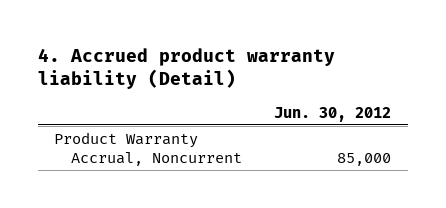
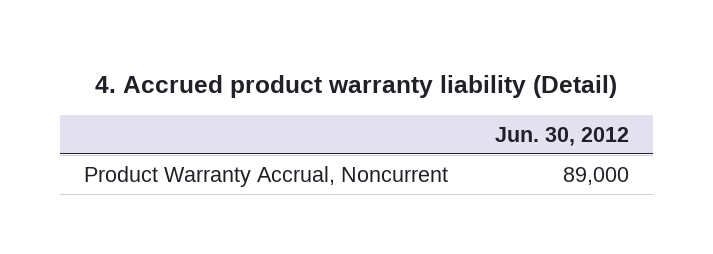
[337,152,392,166] 85,000 -> [563,166,630,185] 89,000

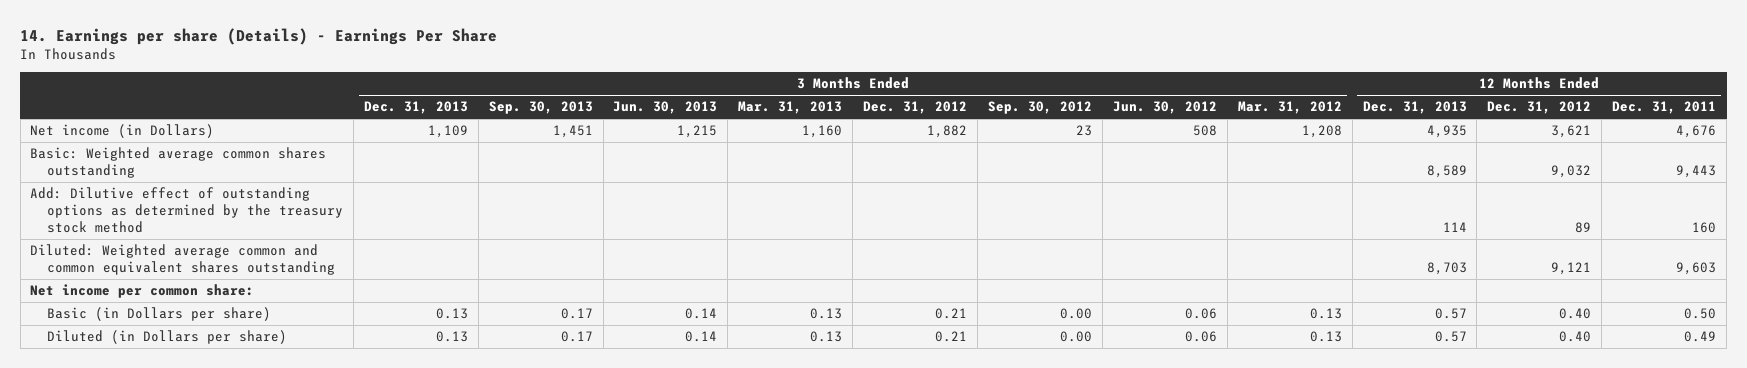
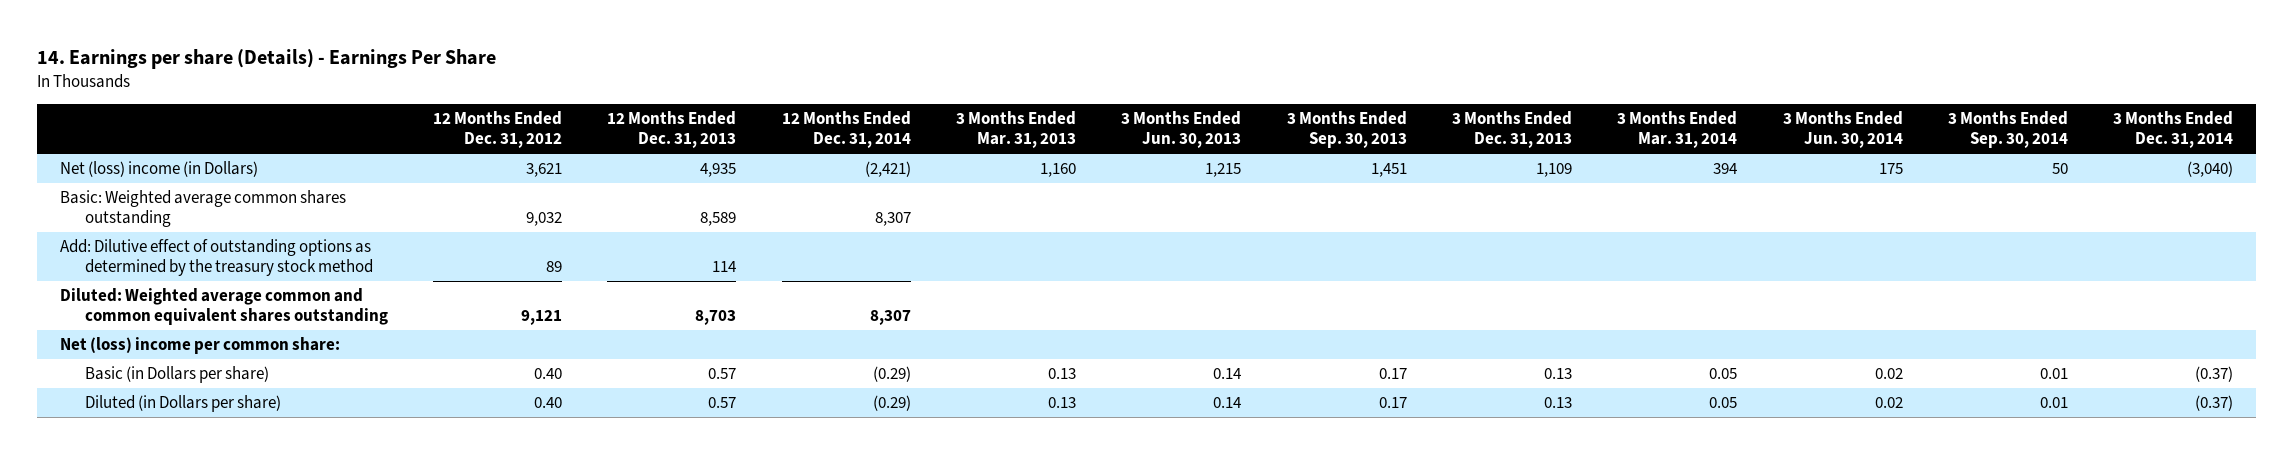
[863,101,968,115] Dec. 31, 2012 -> none
[988,101,1093,115] Sep. 30, 2012 -> none
[1112,101,1217,115] Jun. 30, 2012 -> none
[1237,101,1342,115] Mar. 31, 2012 -> none
[1612,101,1717,115] Dec. 31, 2011 -> none
none -> [781,111,911,149] 12 Months Ended Dec. 31, 2014
none -> [1617,111,1738,149] 3 Months Ended Mar. 31, 2014
none -> [1782,111,1903,149] 3 Months Ended Jun. 30, 2014
none -> [1948,111,2069,149] 3 Months Ended Sep. 30, 2014
none -> [2113,111,2234,149] 3 Months Ended Dec. 31, 2014
[30,124,215,139] Net income (in Dollars) -> [59,161,258,178] Net (loss) income (in Dollars)
[30,284,255,299] Net income per common share: -> [59,337,340,355] Net (loss) income per common share:

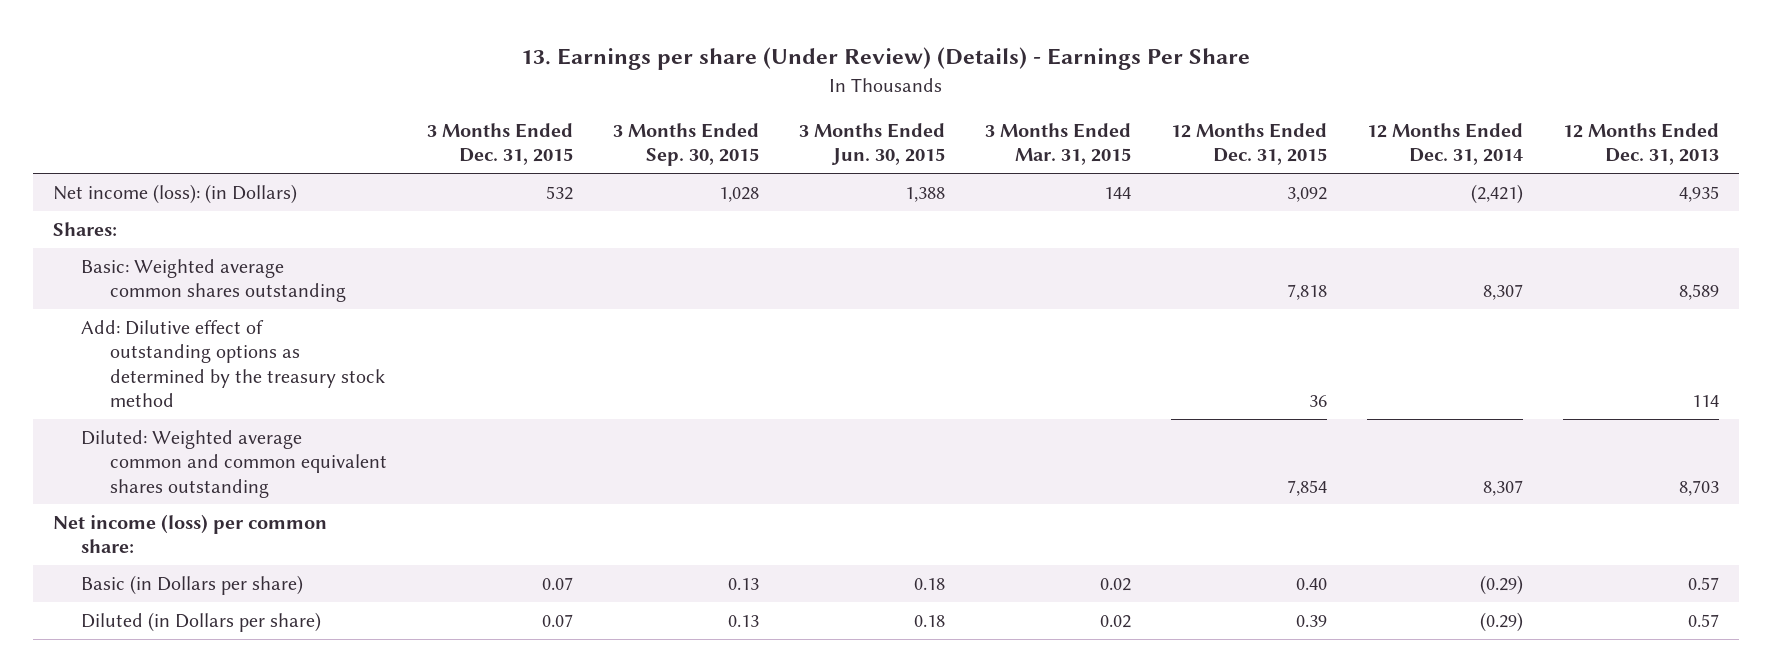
[36,48,496,69] 14. Earnings per share (Details) - Earnings Per Share -> [521,47,1251,71] 13. Earnings per share (Under Review) (Details) - Earnings Per Share
[432,111,562,149] 12 Months Ended Dec. 31, 2012 -> none
[956,111,1077,149] 3 Months Ended Mar. 31, 2013 -> none
[1121,111,1242,149] 3 Months Ended Jun. 30, 2013 -> none
[1286,111,1407,149] 3 Months Ended Sep. 30, 2013 -> none
[1452,111,1573,149] 3 Months Ended Dec. 31, 2013 -> none
[1617,111,1738,149] 3 Months Ended Mar. 31, 2014 -> none
[1782,111,1903,149] 3 Months Ended Jun. 30, 2014 -> none
[1948,111,2069,149] 3 Months Ended Sep. 30, 2014 -> none
[2113,111,2234,149] 3 Months Ended Dec. 31, 2014 -> none
none -> [426,122,573,166] 3 Months Ended Dec. 31, 2015
none -> [612,122,759,167] 3 Months Ended Sep. 30, 2015
none -> [798,122,945,166] 3 Months Ended Jun. 30, 2015
none -> [985,122,1132,166] 3 Months Ended Mar. 31, 2015
none -> [1171,122,1328,166] 12 Months Ended Dec. 31, 2015
[59,161,258,178] Net (loss) income (in Dollars) -> [53,183,298,204] Net income (loss): (in Dollars)
none -> [53,221,118,236] Shares:
[59,337,340,355] Net (loss) income per common share: -> [53,513,328,554] Net income (loss) per common share:

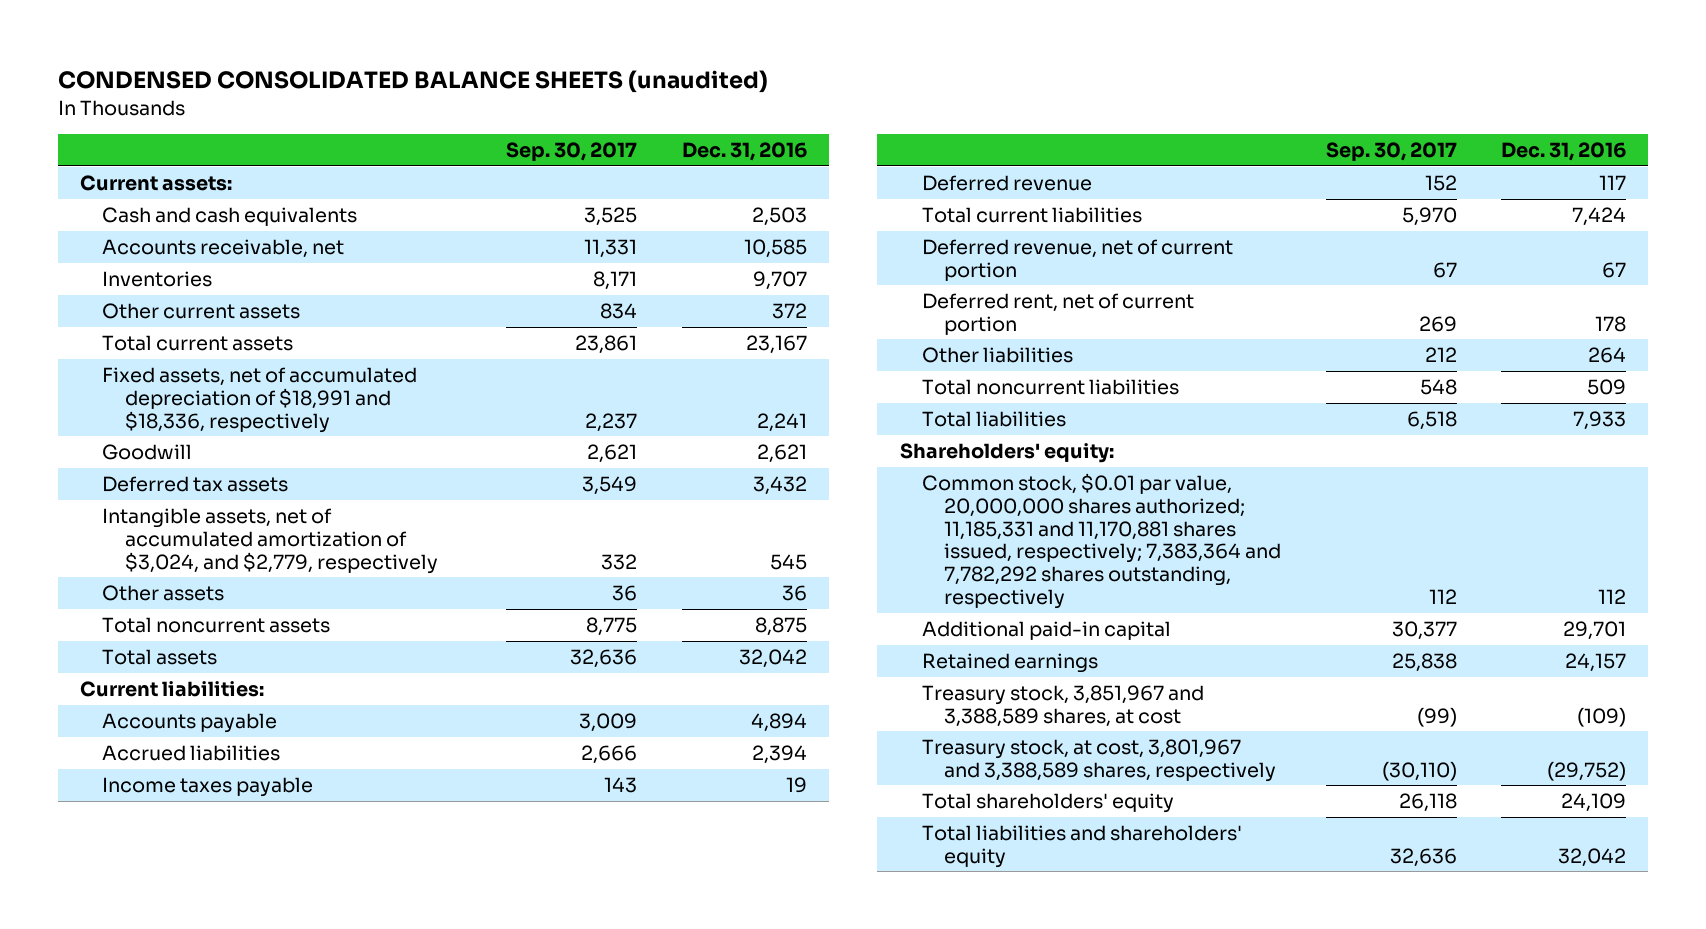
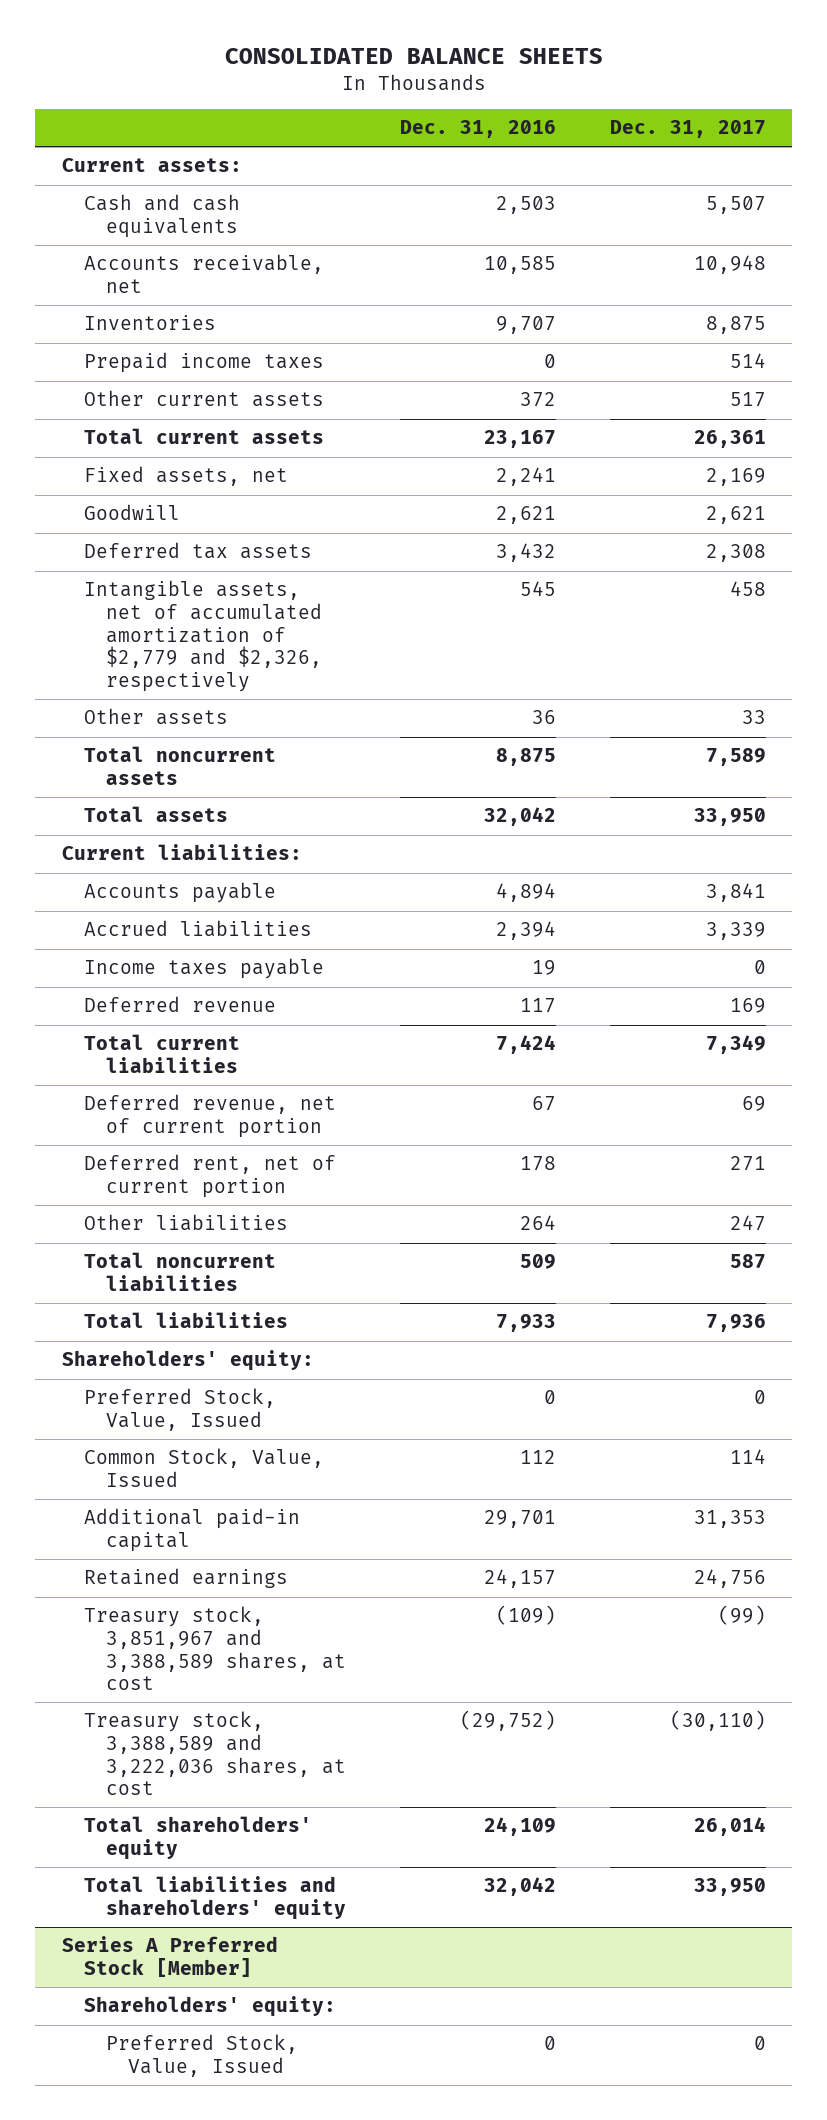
[58,70,769,94] CONDENSED CONSOLIDATED BALANCE SHEETS (unaudited) -> [224,48,603,65] CONSOLIDATED BALANCE SHEETS
[506,141,638,161] Sep. 30, 2017 -> none
none -> [609,120,766,139] Dec. 31, 2017
none -> [83,352,324,374] Prepaid income taxes
[102,366,418,433] Fixed assets, net of accumulated depreciation of $18,991 and $18,336, respectively -> [83,466,288,487] Fixed assets, net
[102,507,438,574] Intangible assets, net of accumulated amortization of $3,024, and $2,779, respectively -> [83,580,322,692] Intangible assets, net of accumulated amortization of $2,779 and $2,326, respectively
none -> [83,1388,276,1432] Preferred Stock, Value, Issued
[921,472,1282,610] Common stock, $0.01 par value, 20,000,000 shares authorized; 11,185,331 and 11,170,881 shares issued, respectively; 7,383,364 and 7,782,292 shares outstanding, respectively -> [83,1448,324,1488] Common Stock, Value, Issued
[921,738,1277,782] Treasury stock, at cost, 3,801,967 and 3,388,589 shares, respectively -> [83,1711,346,1796] Treasury stock, 3,388,589 and 3,222,036 shares, at cost
none -> [61,1936,278,1978] Series A Preferred Stock [Member]
none -> [83,1996,336,2018] Shareholders' equity:
none -> [105,2034,298,2078] Preferred Stock, Value, Issued

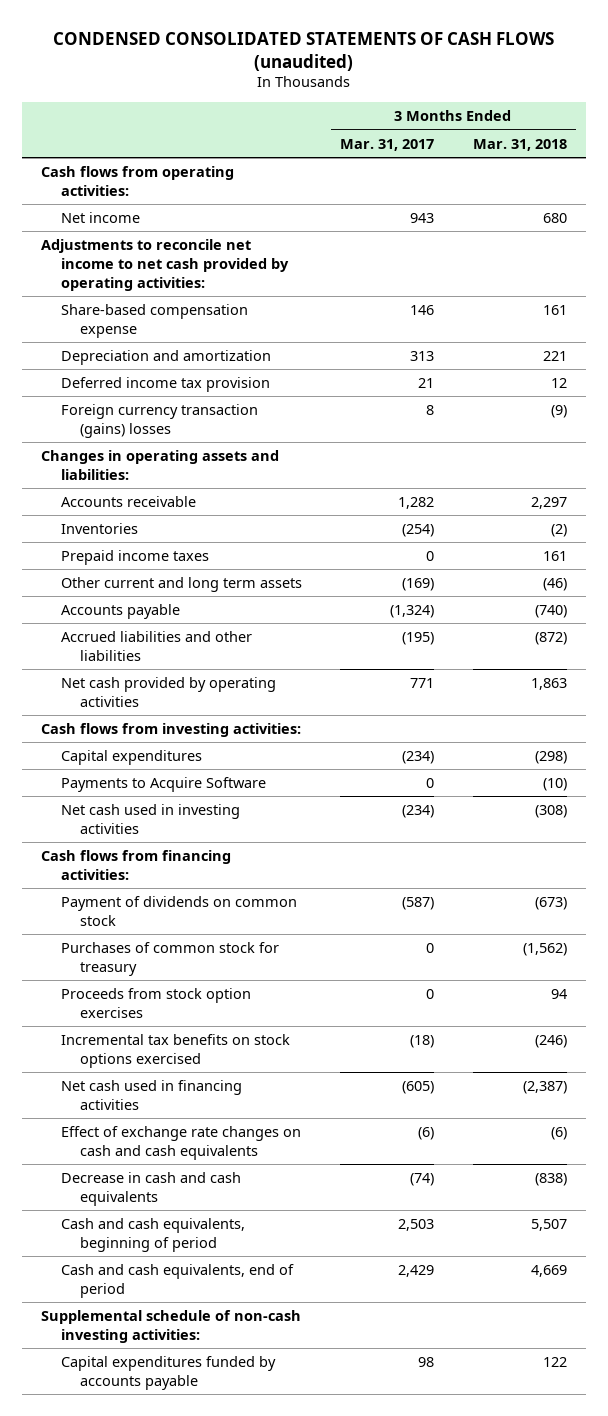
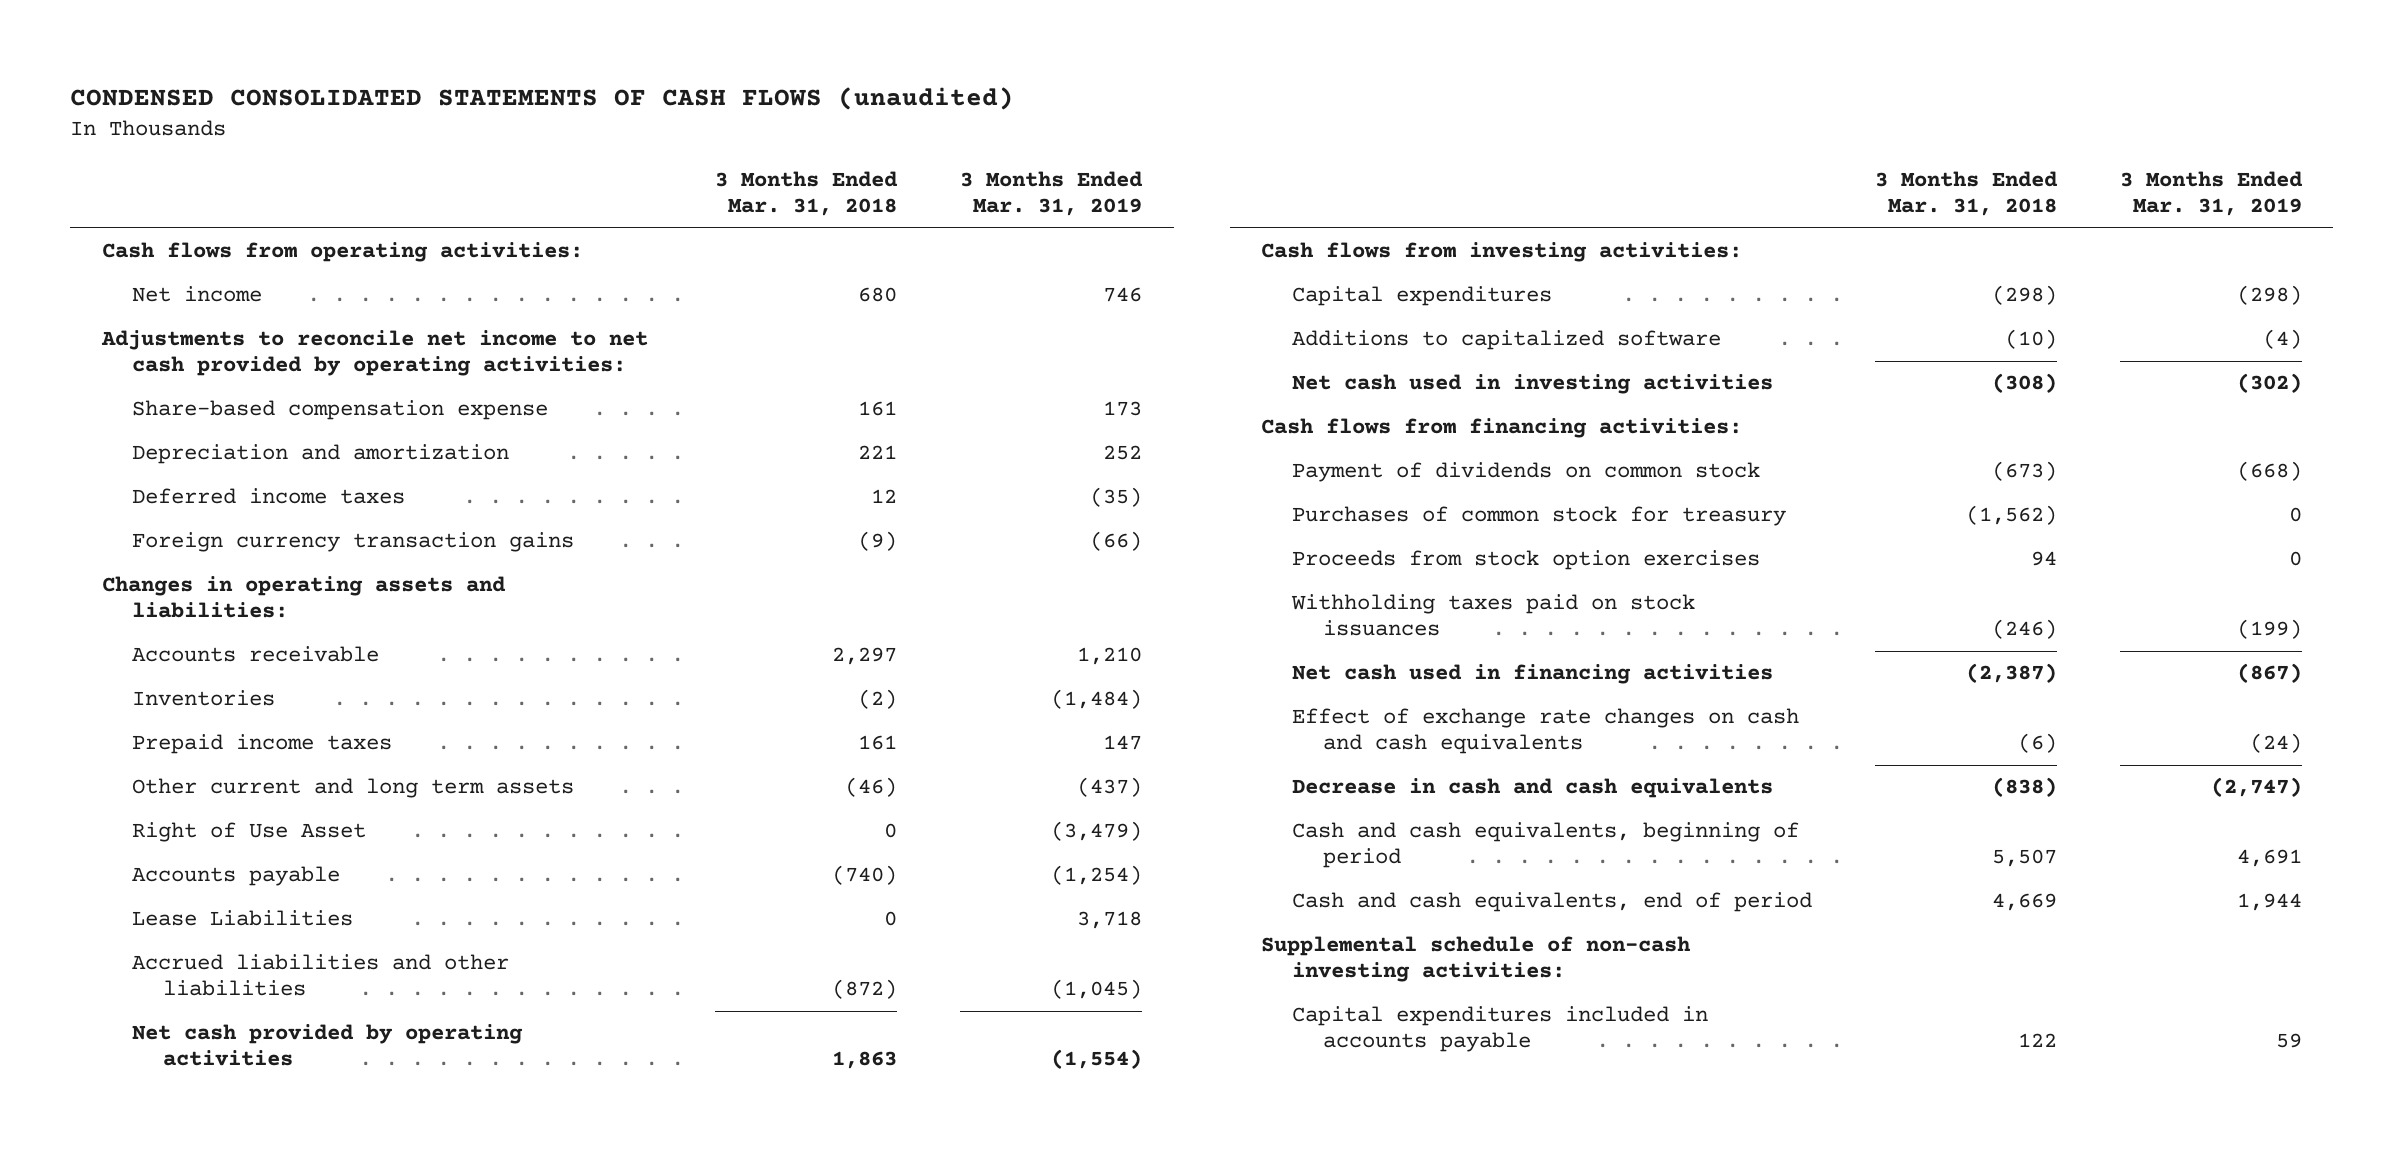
[340,138,435,151] Mar. 31, 2017 -> none
none -> [960,171,1144,217] 3 Months Ended Mar. 31, 2019
[60,377,270,393] Deferred income tax provision -> [132,488,406,505] Deferred income taxes
[60,404,258,438] Foreign currency transaction (gains) losses -> [132,532,575,553] Foreign currency transaction gains
none -> [132,822,367,843] Right of Use Asset
none -> [132,910,354,927] Lease Liabilities
[60,777,266,793] Payments to Acquire Software -> [1291,330,1721,351] Additions to capitalized software
[60,1034,290,1068] Incremental tax benefits on stock options exercised -> [1290,594,1695,637] Withholding taxes paid on stock issuances
[60,1356,276,1390] Capital expenditures funded by accounts payable -> [1291,1006,1708,1053] Capital expenditures included in accounts payable

